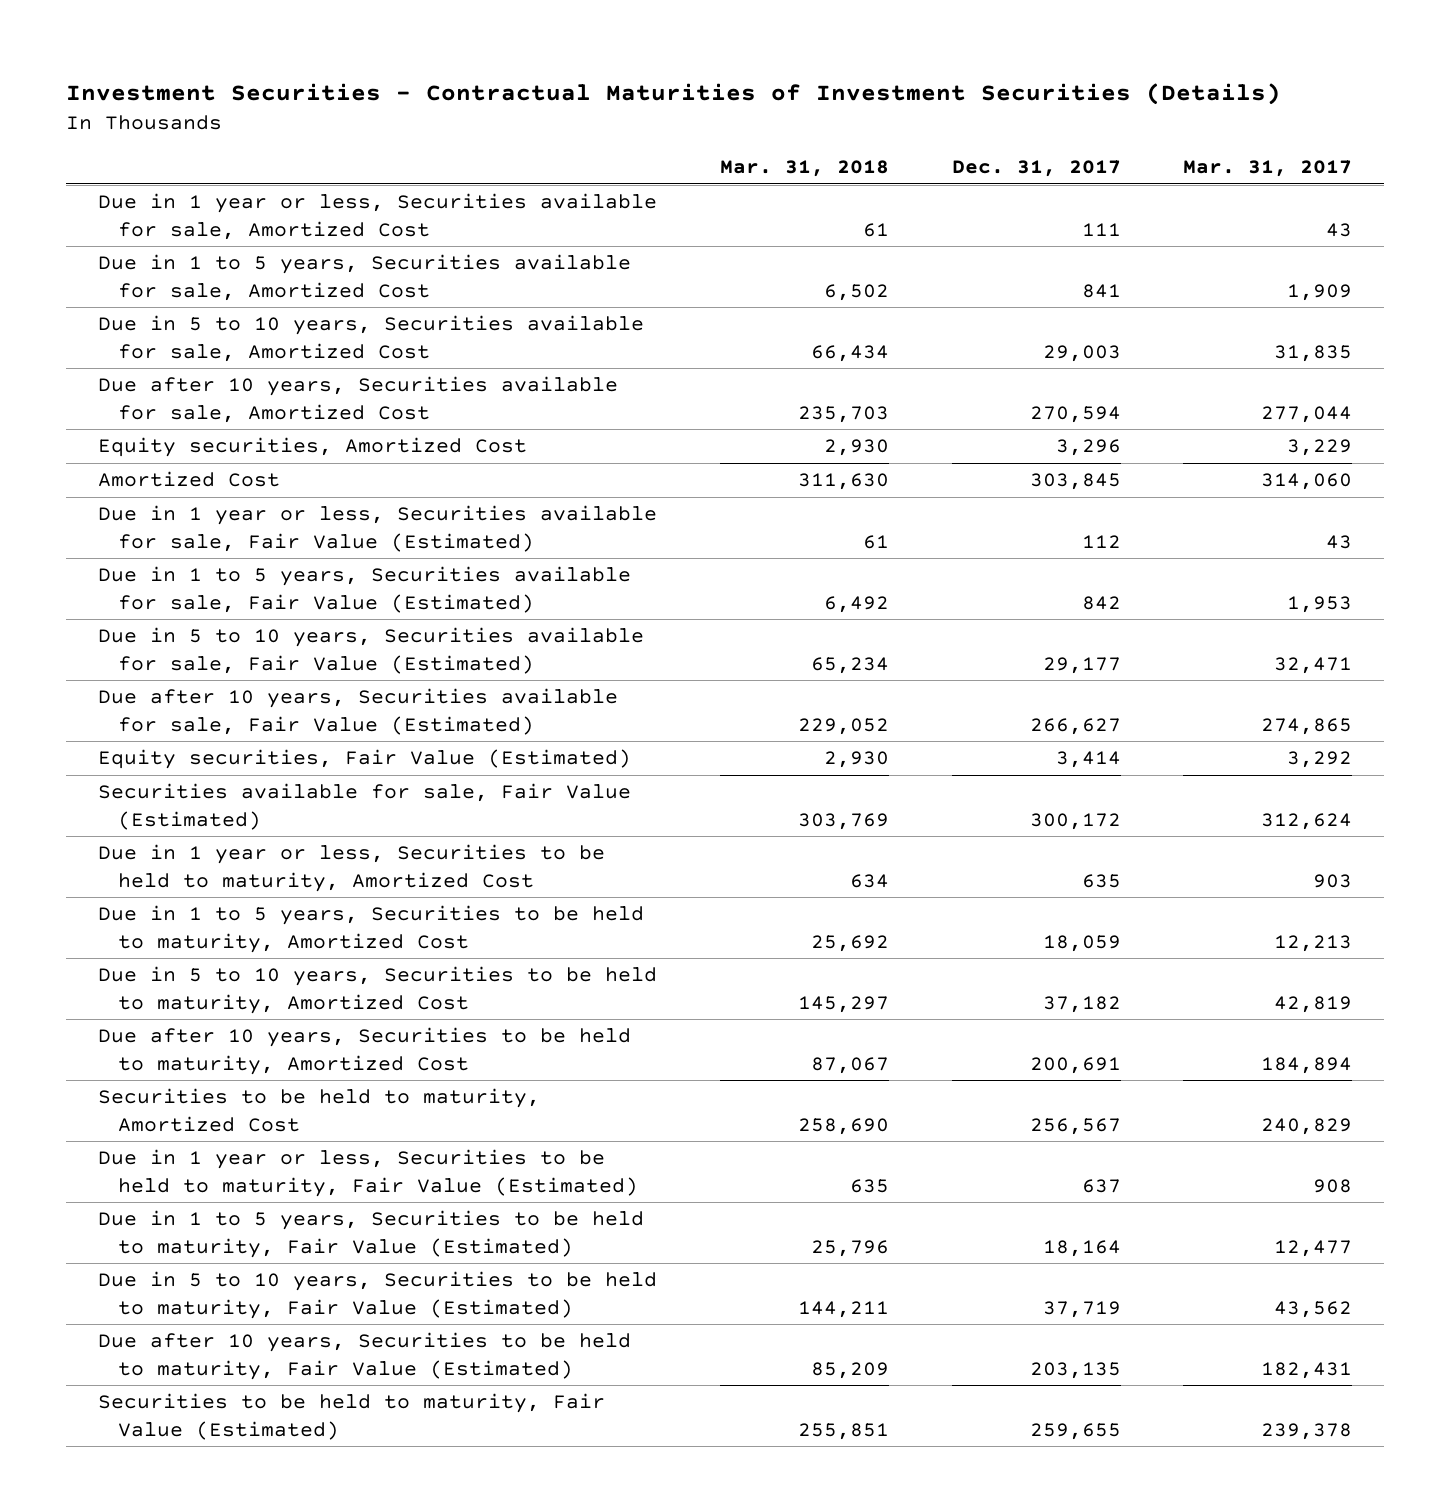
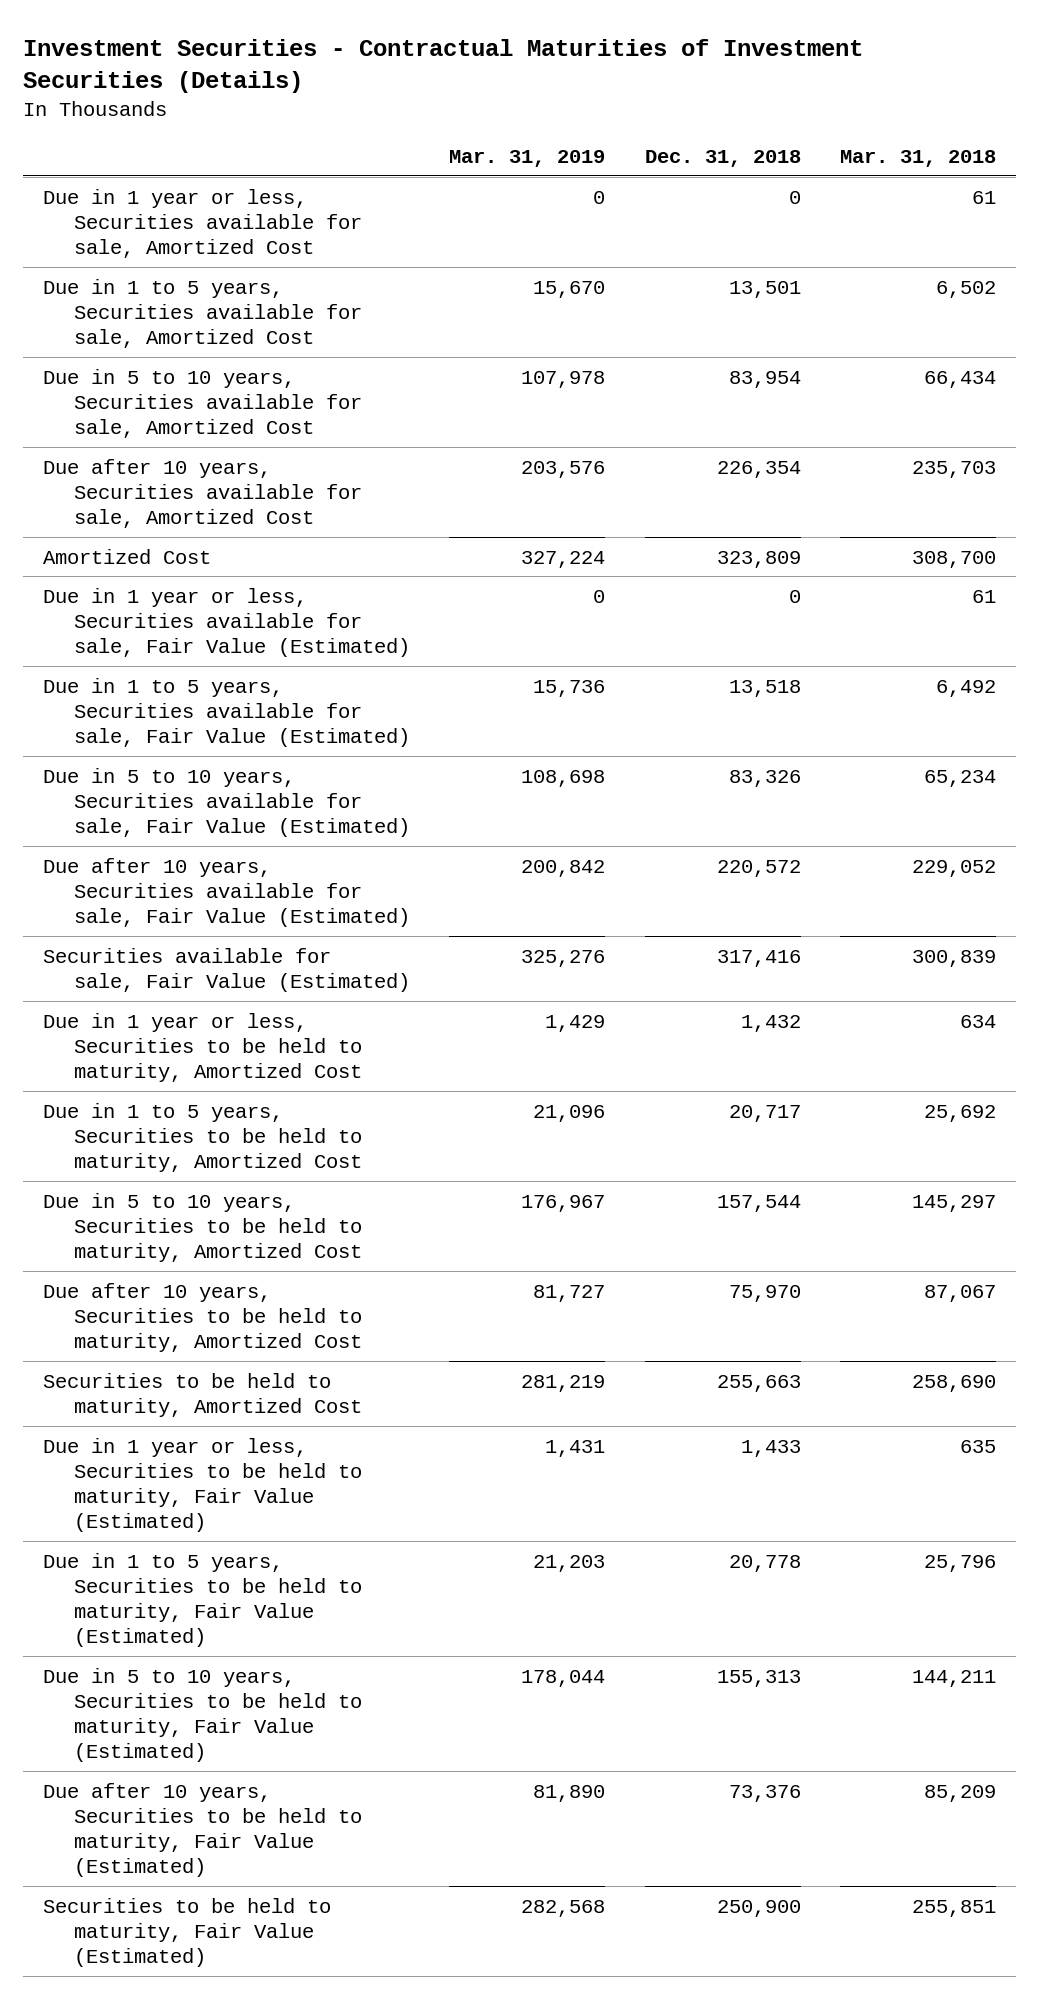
[951,160,1121,178] Dec. 31, 2017 -> none
[1183,160,1353,178] Mar. 31, 2017 -> none
none -> [449,150,606,168] Mar. 31, 2019
none -> [644,150,801,168] Dec. 31, 2018
[97,437,527,458] Equity securities, Amortized Cost -> none
[797,473,889,491] 311,630 -> [912,550,997,568] 308,700
[97,749,631,770] Equity securities, Fair Value (Estimated) -> none
[797,812,889,830] 303,769 -> [912,949,997,967] 300,839

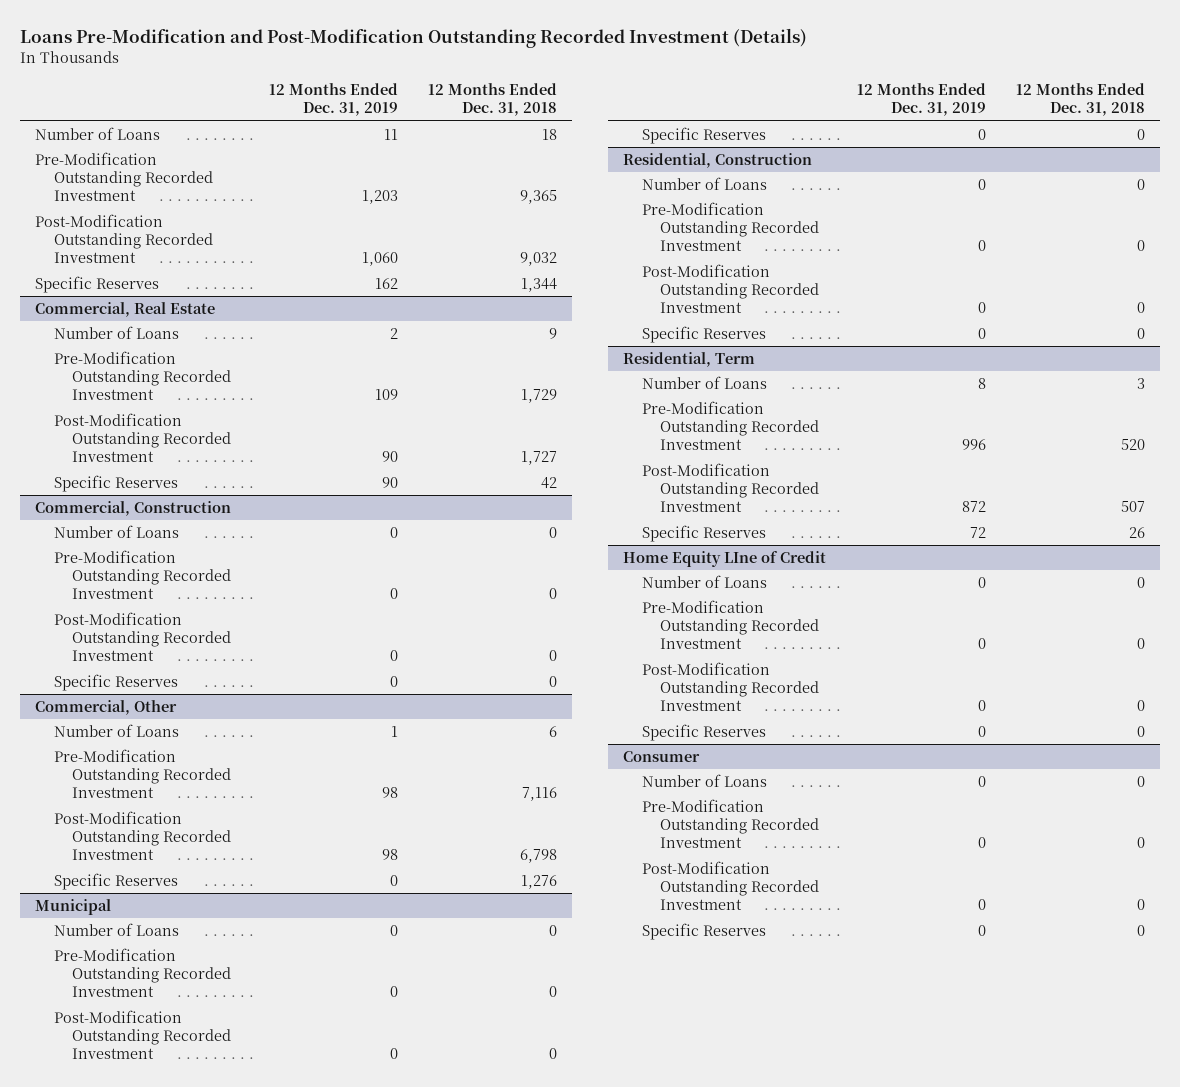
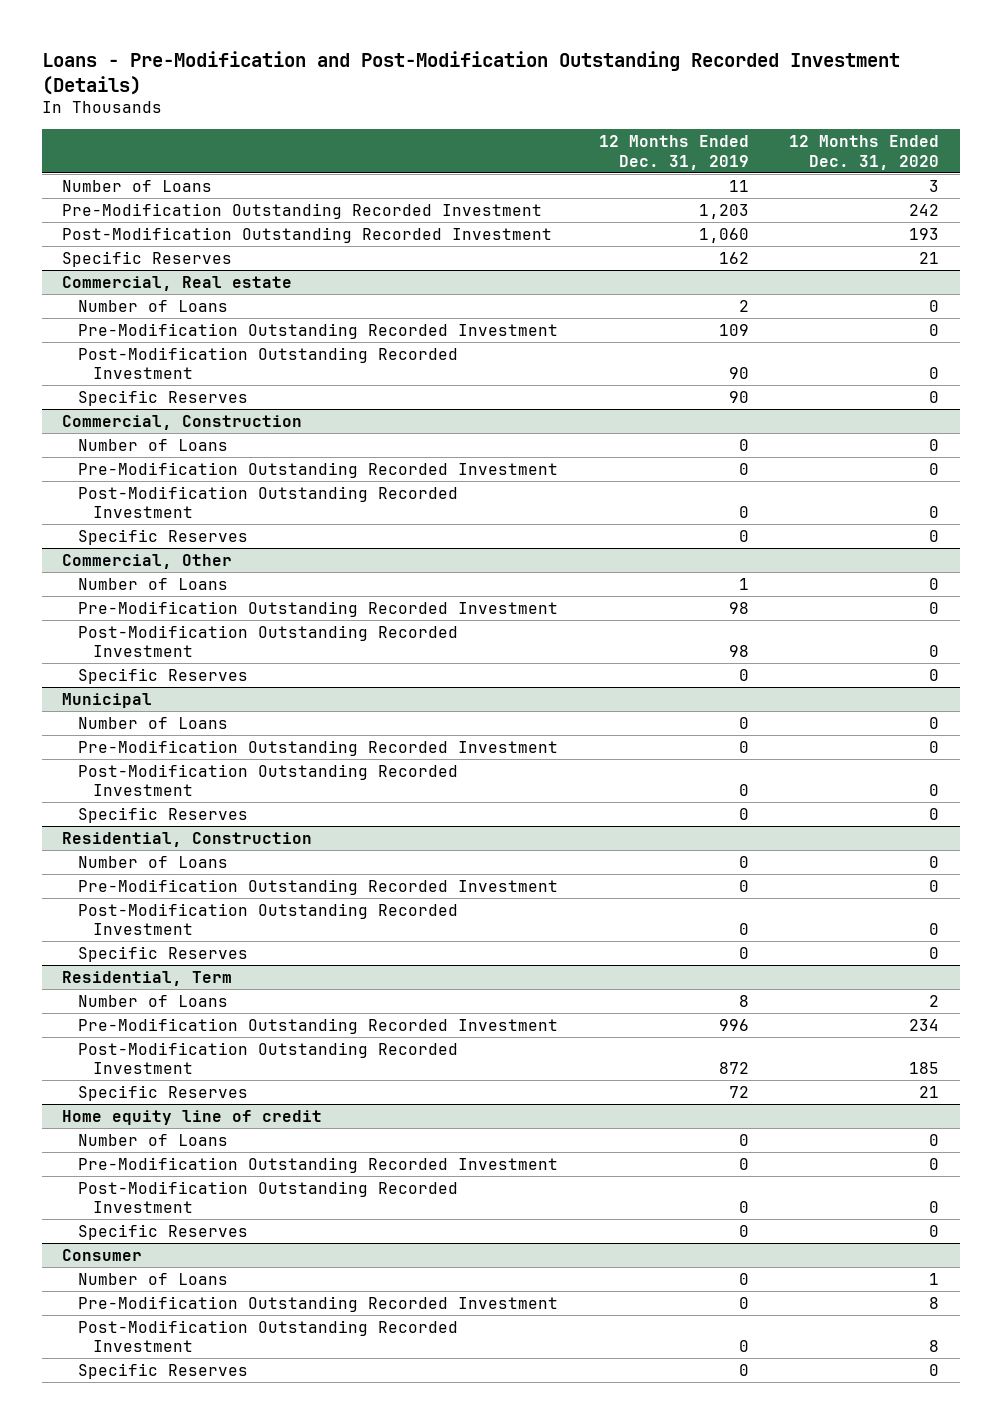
[20,28,808,49] Loans Pre-Modification and Post-Modification Outstanding Recorded Investment (Details) -> [41,50,900,95] Loans - Pre-Modification and Post-Modification Outstanding Recorded Investment (Details)
[427,83,557,117] 12 Months Ended Dec. 31, 2018 -> none
none -> [789,134,940,170] 12 Months Ended Dec. 31, 2020
[35,301,216,317] Commercial, Real Estate -> [62,275,293,291] Commercial, Real estate
[623,550,827,567] Home Equity LIne of Credit -> [62,1109,323,1125] Home equity line of credit

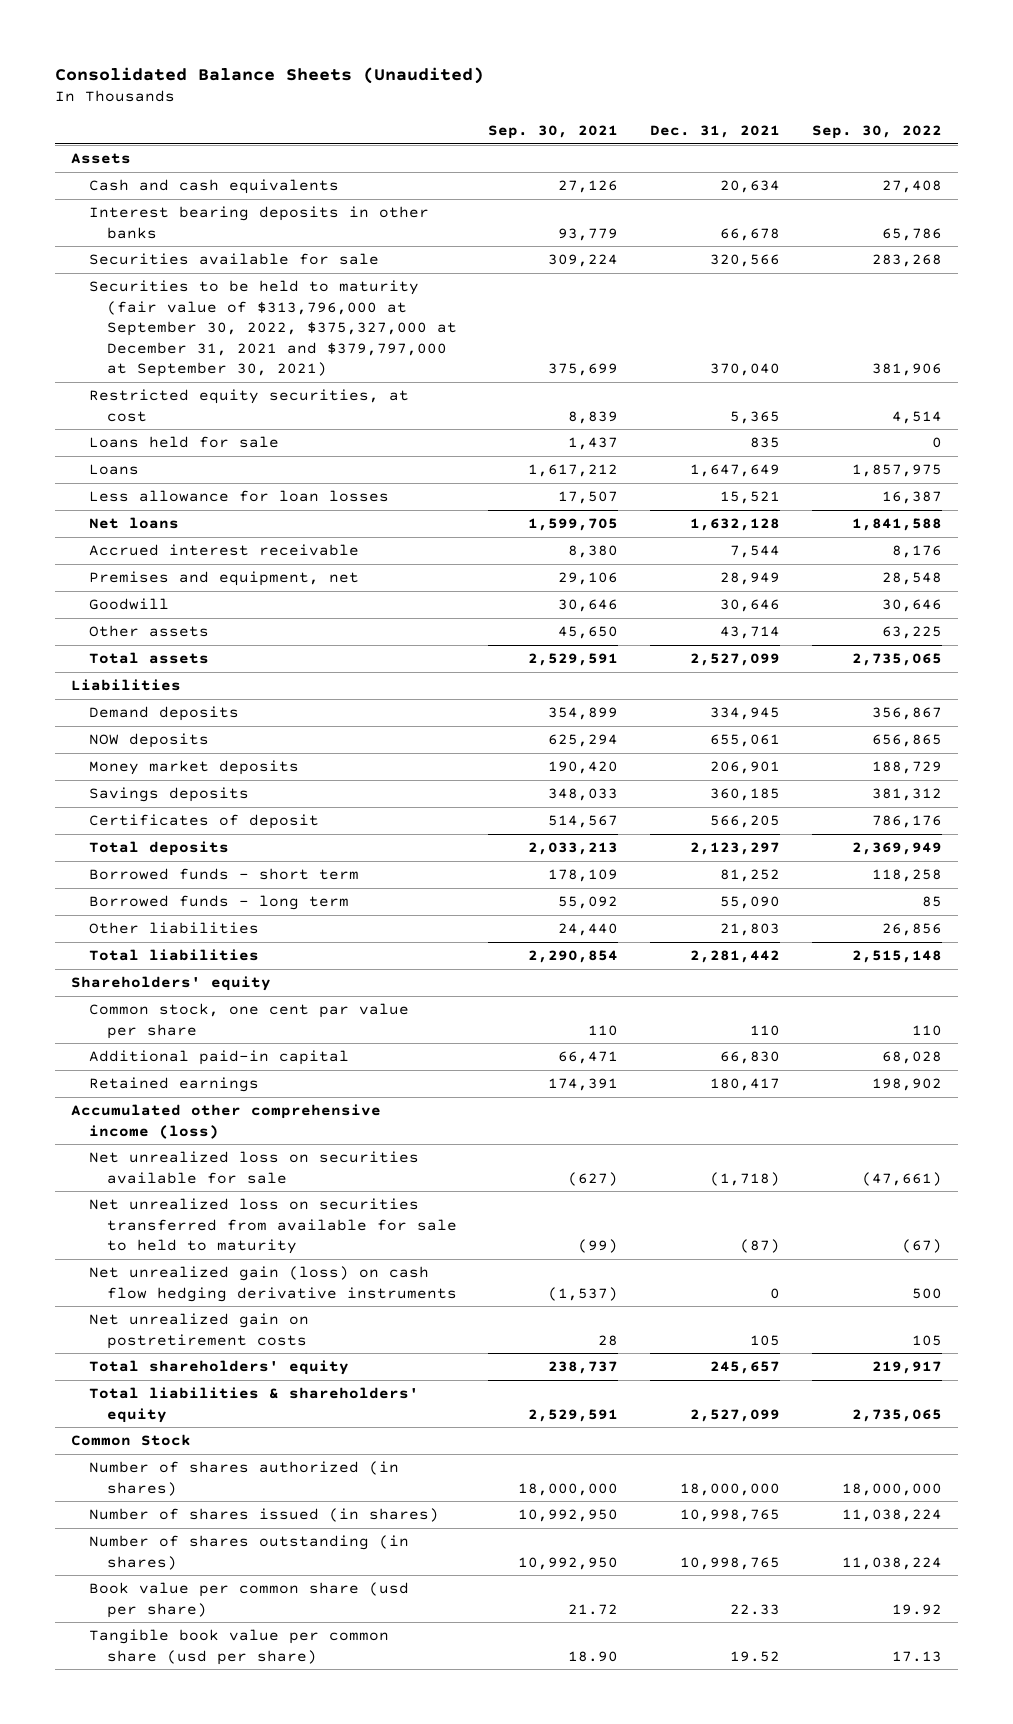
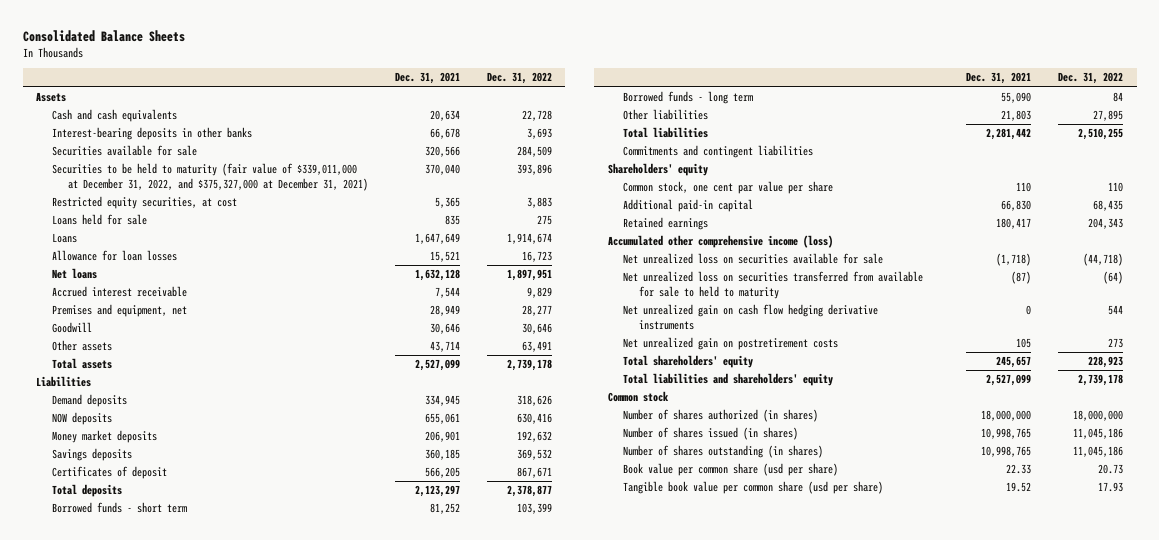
[54,66,484,84] Consolidated Balance Sheets (Unaudited) -> [22,29,185,42] Consolidated Balance Sheets
[488,124,619,139] Sep. 30, 2021 -> none
[812,124,943,139] Sep. 30, 2022 -> none
none -> [486,72,552,85] Dec. 31, 2022
[88,205,429,239] Interest bearing deposits in other banks -> [52,127,253,141] Interest-bearing deposits in other banks
[88,279,457,378] Securities to be held to maturity (fair value of $313,796,000 at September 30, 2022, $375,327,000 at December 31, 2021 and $379,797,000 at September 30, 2021) -> [52,163,368,191] Securities to be held to maturity (fair value of $339,011,000 at December 31, 2022, and $375,327,000 at December 31, 2021)
[88,489,389,502] Less allowance for loan losses -> [52,250,178,262] Allowance for loan losses
none -> [623,145,814,159] Commitments and contingent liabilities
[88,1265,457,1302] Net unrealized gain (loss) on cash flow hedging derivative instruments -> [623,304,879,330] Net unrealized gain on cash flow hedging derivative instruments
[88,1386,419,1423] Total liabilities & shareholders' equity -> [623,373,834,387] Total liabilities and shareholders' equity
[70,1433,191,1446] Common Stock -> [607,391,669,403] Common stock

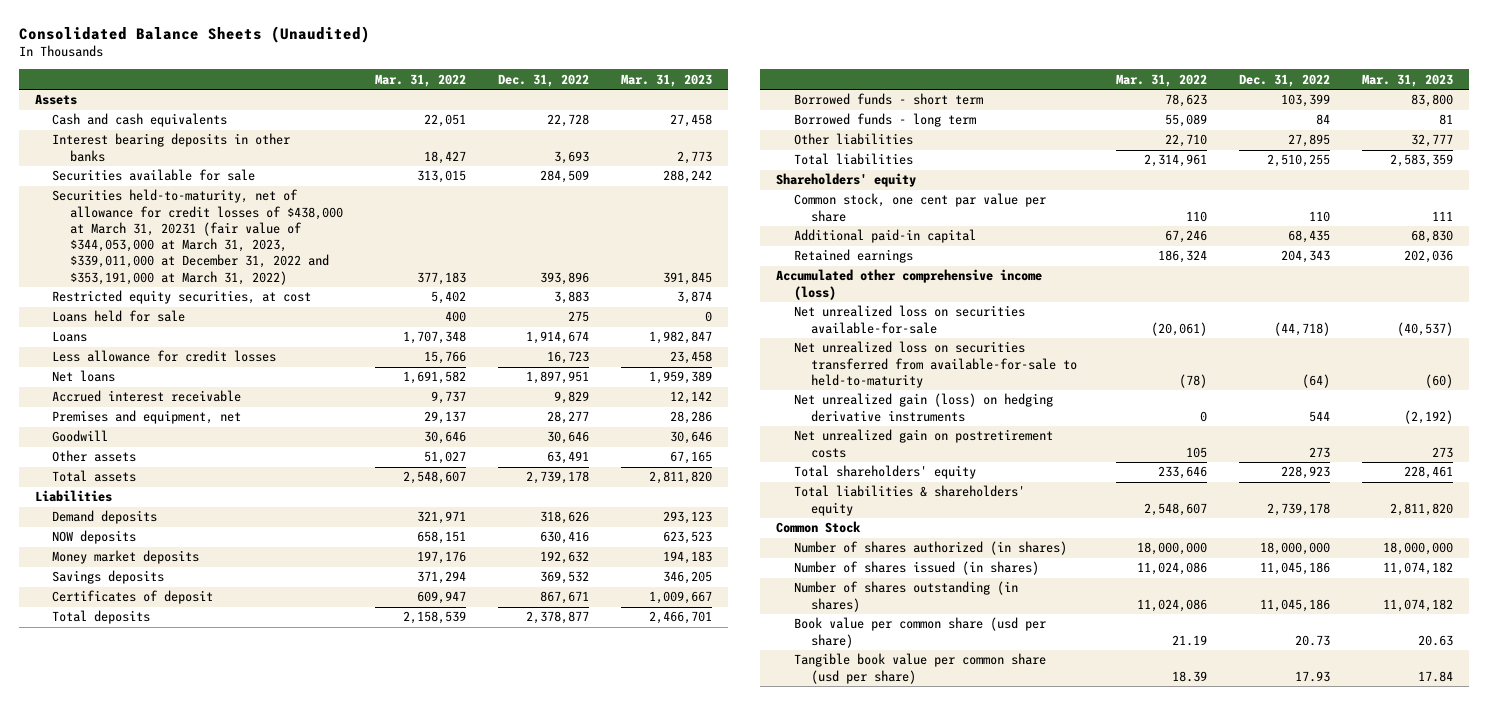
[22,29,185,42] Consolidated Balance Sheets -> [18,25,370,43] Consolidated Balance Sheets (Unaudited)
[394,72,460,85] Dec. 31, 2021 -> none
none -> [375,73,467,87] Mar. 31, 2022
none -> [620,73,712,87] Mar. 31, 2023
[52,127,253,141] Interest-bearing deposits in other banks -> [52,133,291,162] Interest bearing deposits in other banks
[52,163,368,191] Securities to be held to maturity (fair value of $339,011,000 at December 31, 2022, and $375,327,000 at December 31, 2021) -> [52,189,344,285] Securities held-to-maturity, net of allowance for credit losses of $438,000 at March 31, 20231 (fair value of $344,053,000 at March 31, 2023, $339,011,000 at December 31, 2022 and $353,191,000 at March 31, 2022)
[52,250,178,262] Allowance for loan losses -> [52,350,277,363] Less allowance for credit losses
[623,145,814,159] Commitments and contingent liabilities -> none
[623,253,884,265] Net unrealized loss on securities available for sale -> [793,305,1025,334] Net unrealized loss on securities available-for-sale
[623,271,924,299] Net unrealized loss on securities transferred from available for sale to held to maturity -> [793,341,1078,388] Net unrealized loss on securities transferred from available-for-sale to held-to-maturity
[623,304,879,330] Net unrealized gain on cash flow hedging derivative instruments -> [793,393,1053,422] Net unrealized gain (loss) on hedging derivative instruments
[623,373,834,387] Total liabilities and shareholders' equity -> [793,485,1025,516] Total liabilities & shareholders' equity
[607,391,669,403] Common stock -> [776,521,862,534] Common Stock

